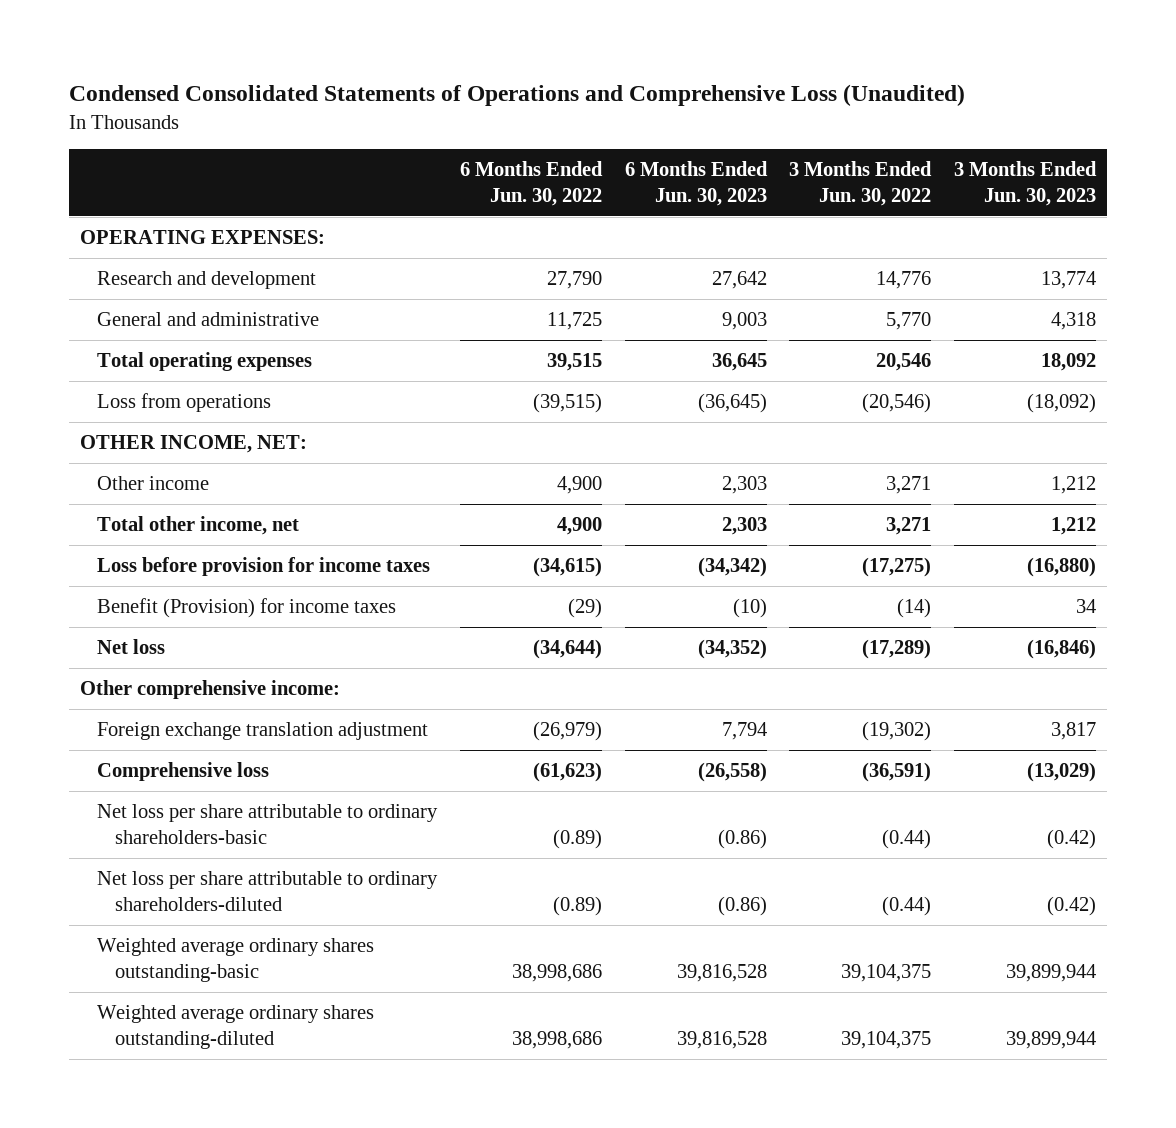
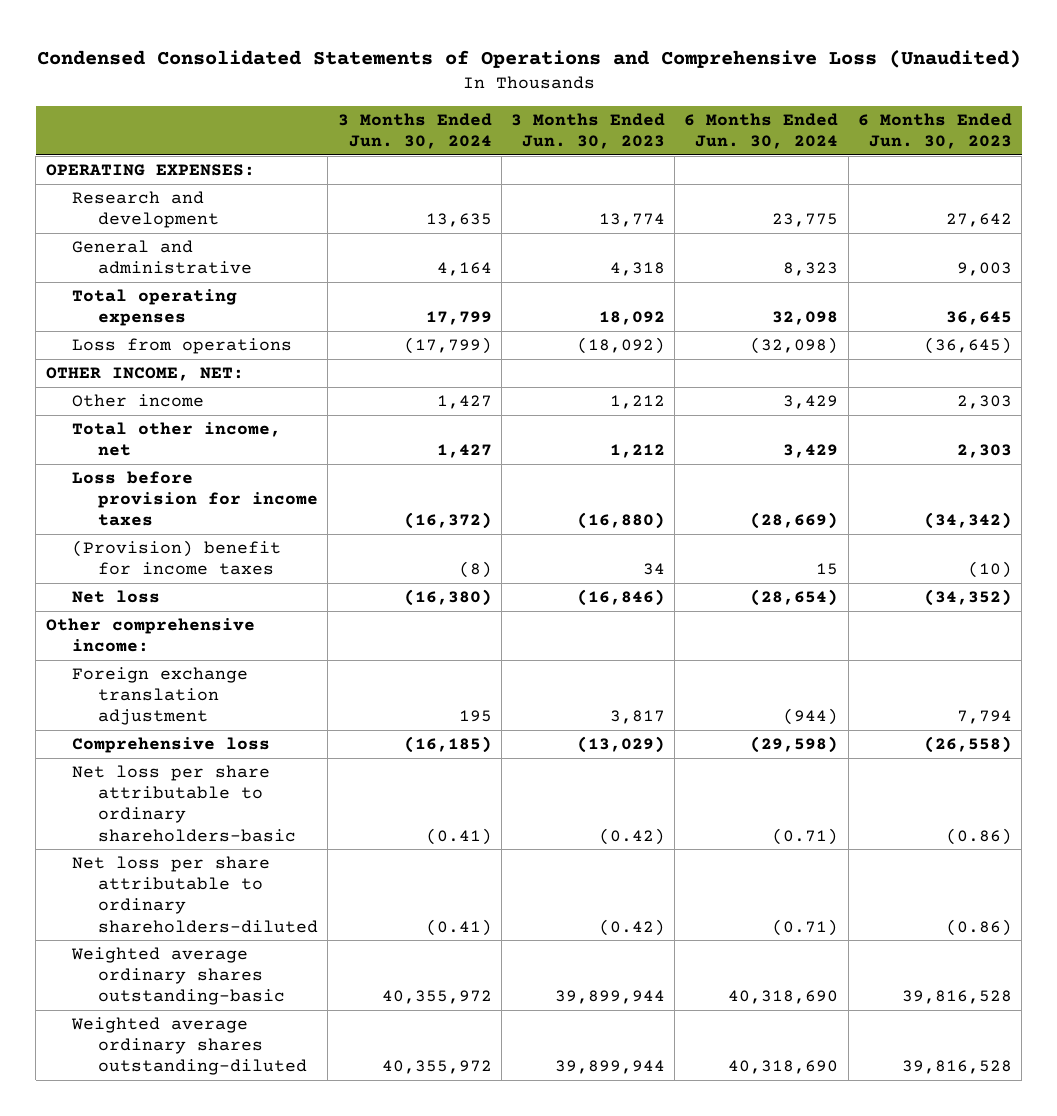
[460,161,604,206] 6 Months Ended Jun. 30, 2022 -> none
[789,161,933,206] 3 Months Ended Jun. 30, 2022 -> none
none -> [337,112,492,150] 3 Months Ended Jun. 30, 2024
none -> [684,112,839,150] 6 Months Ended Jun. 30, 2024
[97,598,397,619] Benefit (Provision) for income taxes -> [71,539,281,576] (Provision) benefit for income taxes

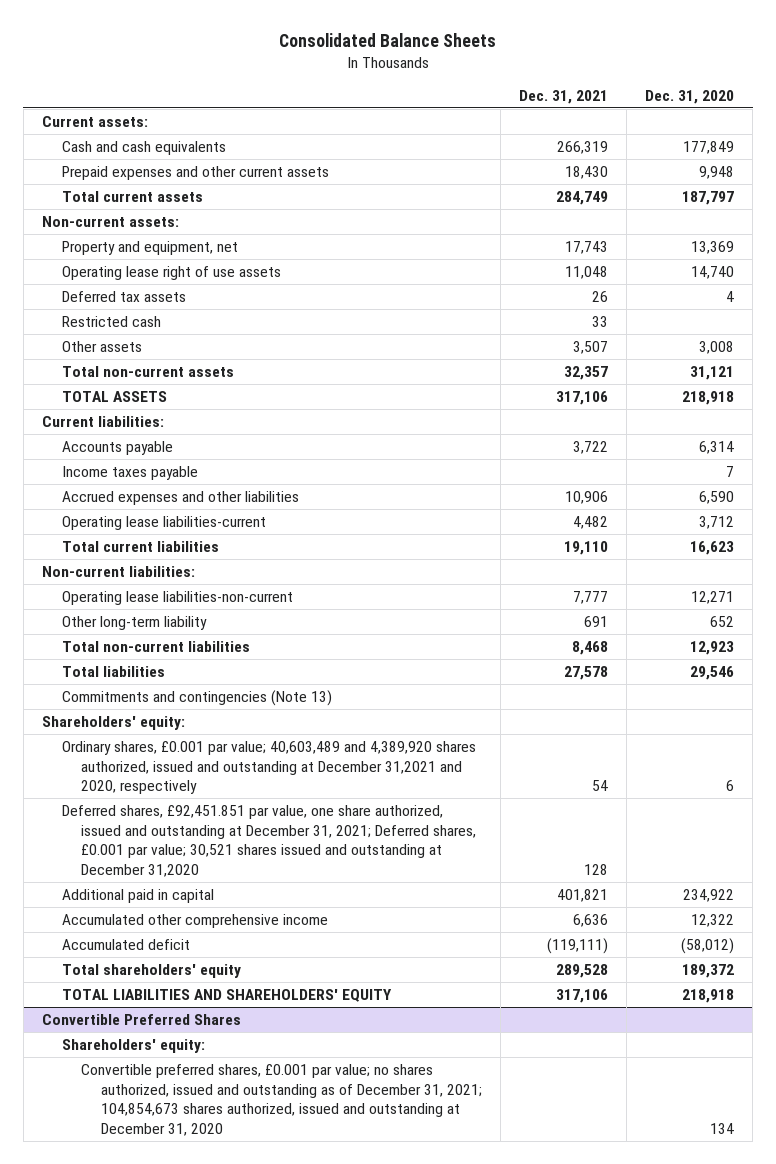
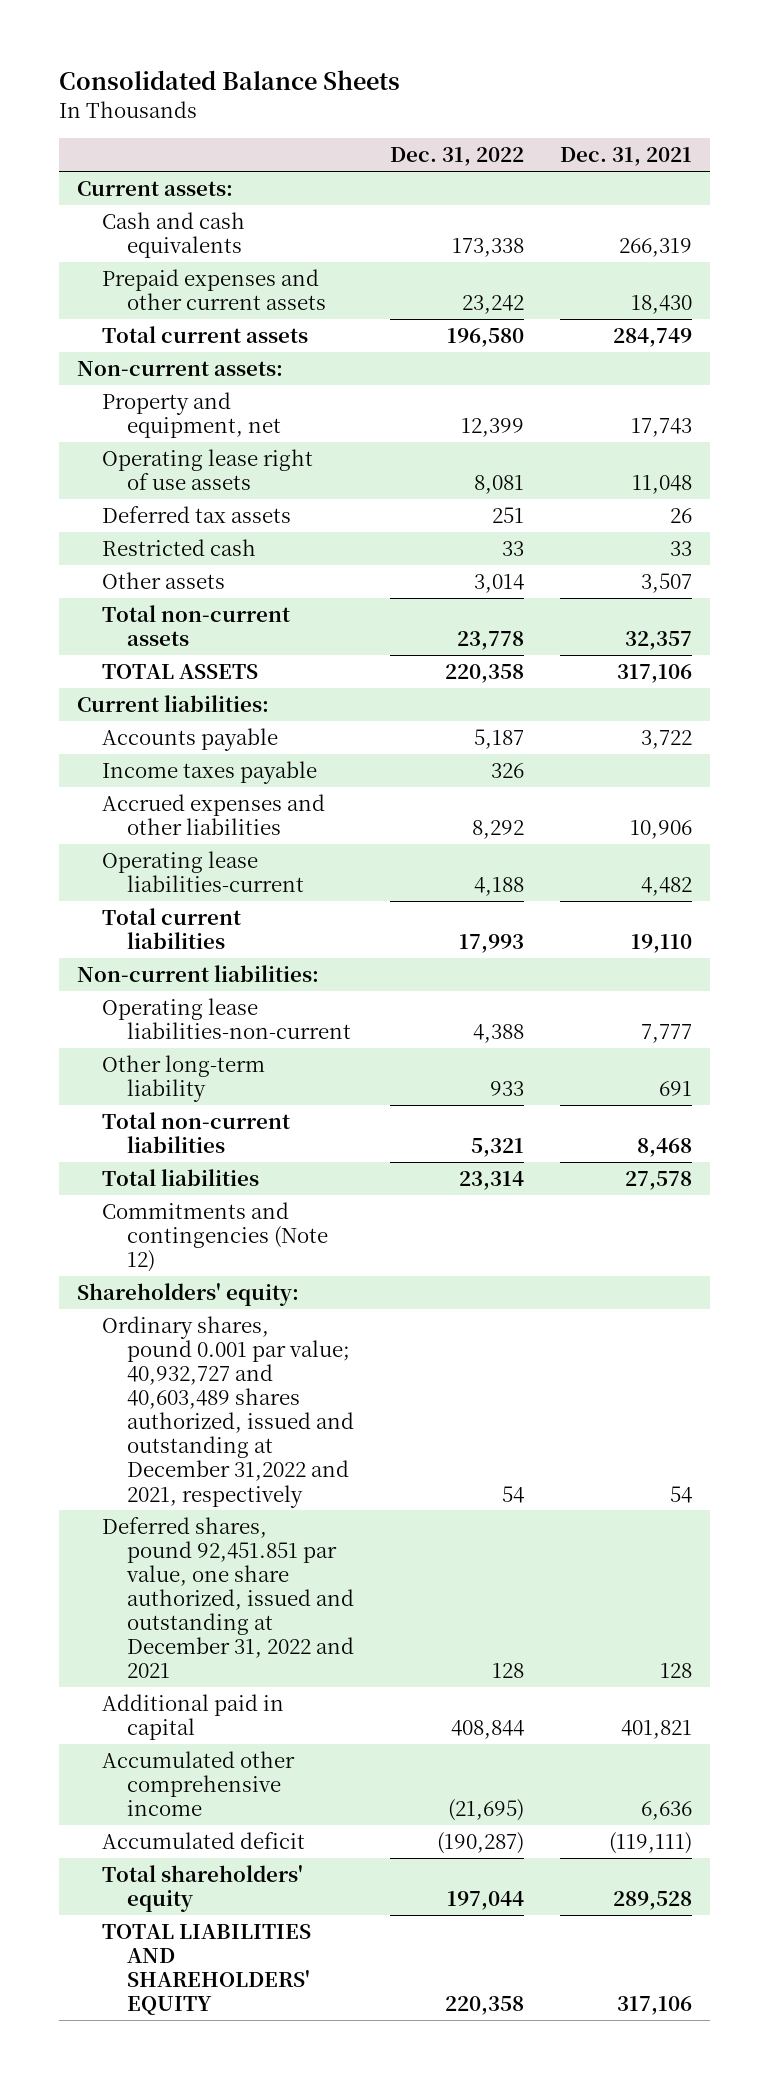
[645,89,735,104] Dec. 31, 2020 -> none
none -> [389,147,524,167] Dec. 31, 2022
[61,689,332,706] Commitments and contingencies (Note 13) -> [101,1201,328,1273] Commitments and contingencies (Note 12)
[61,740,476,795] Ordinary shares, £0.001 par value; 40,603,489 and 4,389,920 shares authorized, issued and outstanding at December 31,2021 and 2020, respectively -> [101,1315,354,1508] Ordinary shares, pound 0.001 par value; 40,932,727 and 40,603,489 shares authorized, issued and outstanding at December 31,2022 and 2021, respectively
[61,804,477,877] Deferred shares, £92,451.851 par value, one share authorized, issued and outstanding at December 31, 2021; Deferred shares, £0.001 par value; 30,521 shares issued and outstanding at December 31,2020 -> [101,1516,354,1679] Deferred shares, pound 92,451.851 par value, one share authorized, issued and outstanding at December 31, 2022 and 2021
[41,1013,241,1025] Convertible Preferred Shares -> none
[61,1038,205,1053] Shareholders' equity: -> none
[81,1063,483,1136] Convertible preferred shares, £0.001 par value; no shares authorized, issued and outstanding as of December 31, 2021; 104,854,673 shares authorized, issued and outstanding at December 31, 2020 -> none

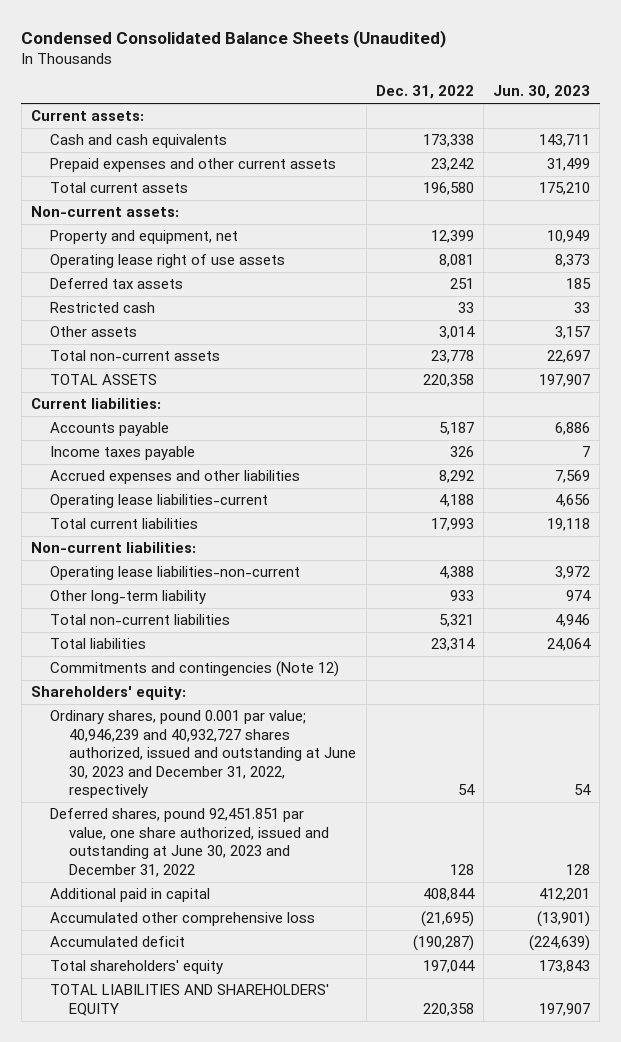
[58,70,400,91] Consolidated Balance Sheets -> [21,30,447,49] Condensed Consolidated Balance Sheets (Unaudited)
[560,147,693,167] Dec. 31, 2021 -> none
none -> [493,85,591,100] Jun. 30, 2023
[101,1315,354,1508] Ordinary shares, pound 0.001 par value; 40,932,727 and 40,603,489 shares authorized, issued and outstanding at December 31,2022 and 2021, respectively -> [50,710,357,799] Ordinary shares, pound 0.001 par value; 40,946,239 and 40,932,727 shares authorized, issued and outstanding at June 30, 2023 and December 31, 2022, respectively
[101,1516,354,1679] Deferred shares, pound 92,451.851 par value, one share authorized, issued and outstanding at December 31, 2022 and 2021 -> [50,808,330,877] Deferred shares, pound 92,451.851 par value, one share authorized, issued and outstanding at June 30, 2023 and December 31, 2022
[101,1750,295,1817] Accumulated other comprehensive income -> [50,912,316,927] Accumulated other comprehensive loss

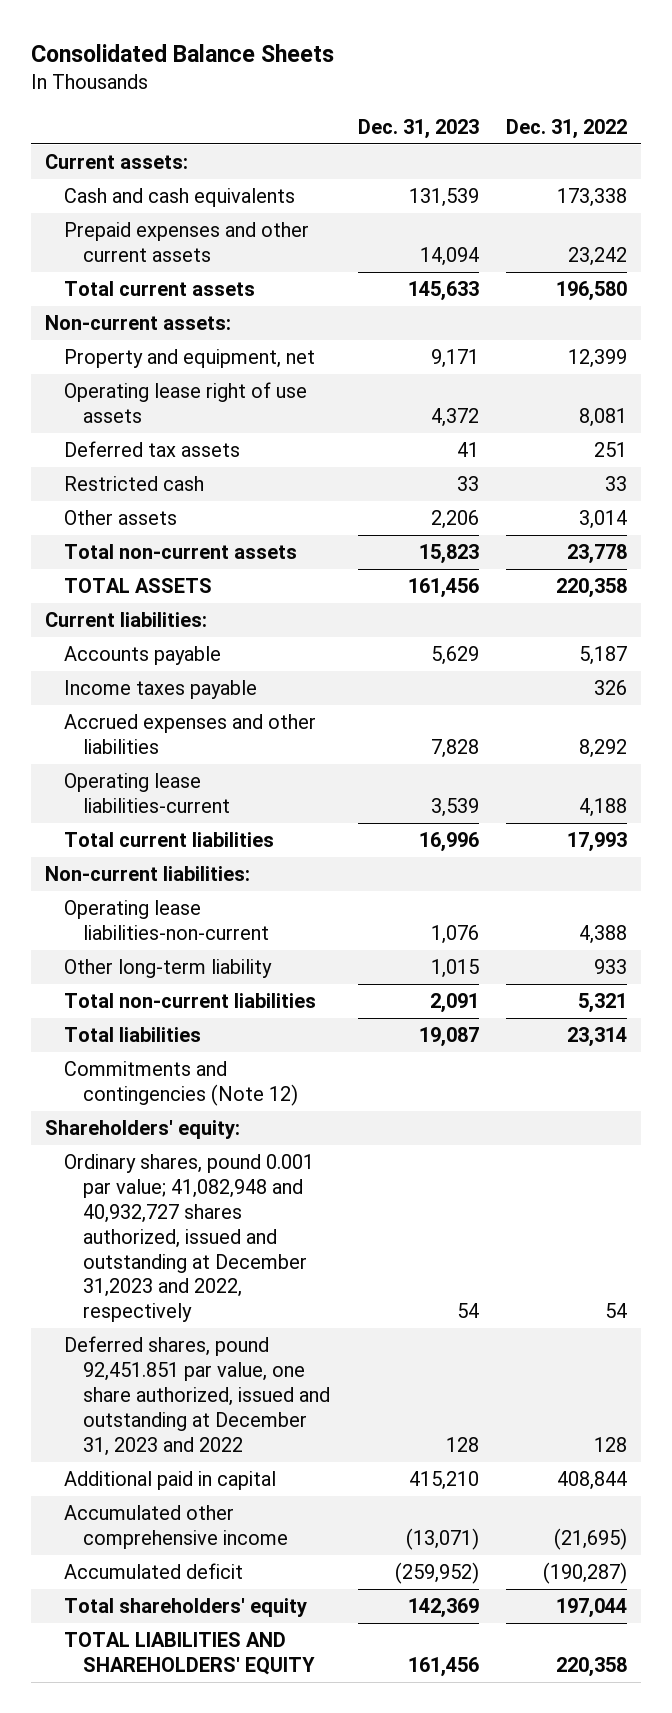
[21,30,447,49] Condensed Consolidated Balance Sheets (Unaudited) -> [30,44,334,63] Consolidated Balance Sheets
[493,85,591,100] Jun. 30, 2023 -> none
none -> [357,118,479,139] Dec. 31, 2023
[50,710,357,799] Ordinary shares, pound 0.001 par value; 40,946,239 and 40,932,727 shares authorized, issued and outstanding at June 30, 2023 and December 31, 2022, respectively -> [63,1154,314,1323] Ordinary shares, pound 0.001 par value; 41,082,948 and 40,932,727 shares authorized, issued and outstanding at December 31,2023 and 2022, respectively
[50,808,330,877] Deferred shares, pound 92,451.851 par value, one share authorized, issued and outstanding at June 30, 2023 and December 31, 2022 -> [63,1336,331,1456] Deferred shares, pound 92,451.851 par value, one share authorized, issued and outstanding at December 31, 2023 and 2022
[50,912,316,927] Accumulated other comprehensive loss -> [63,1505,289,1550] Accumulated other comprehensive income

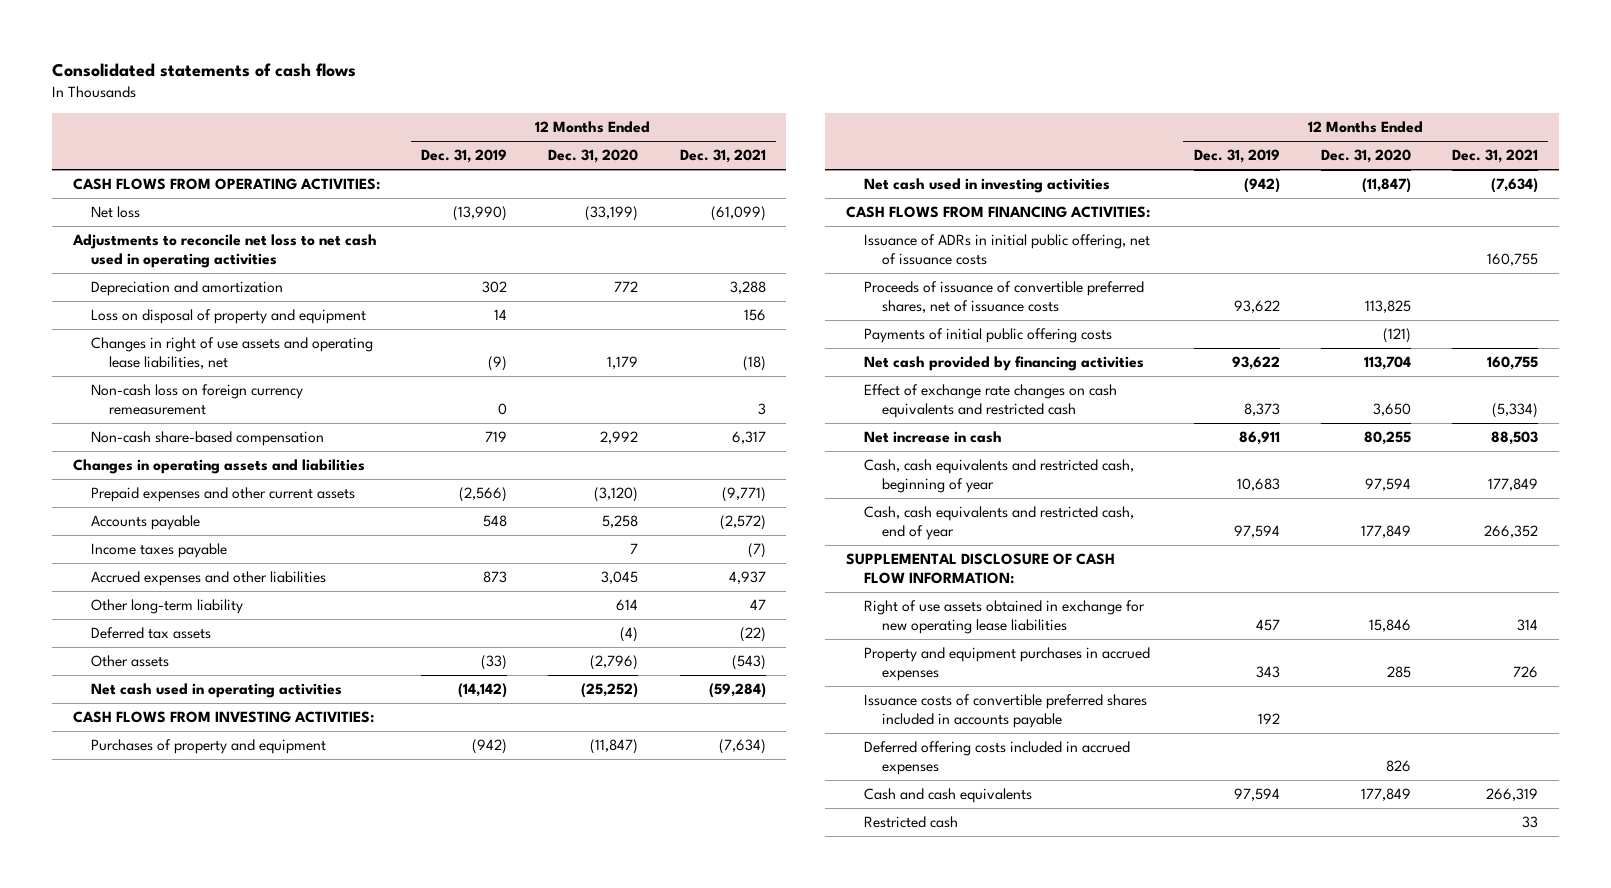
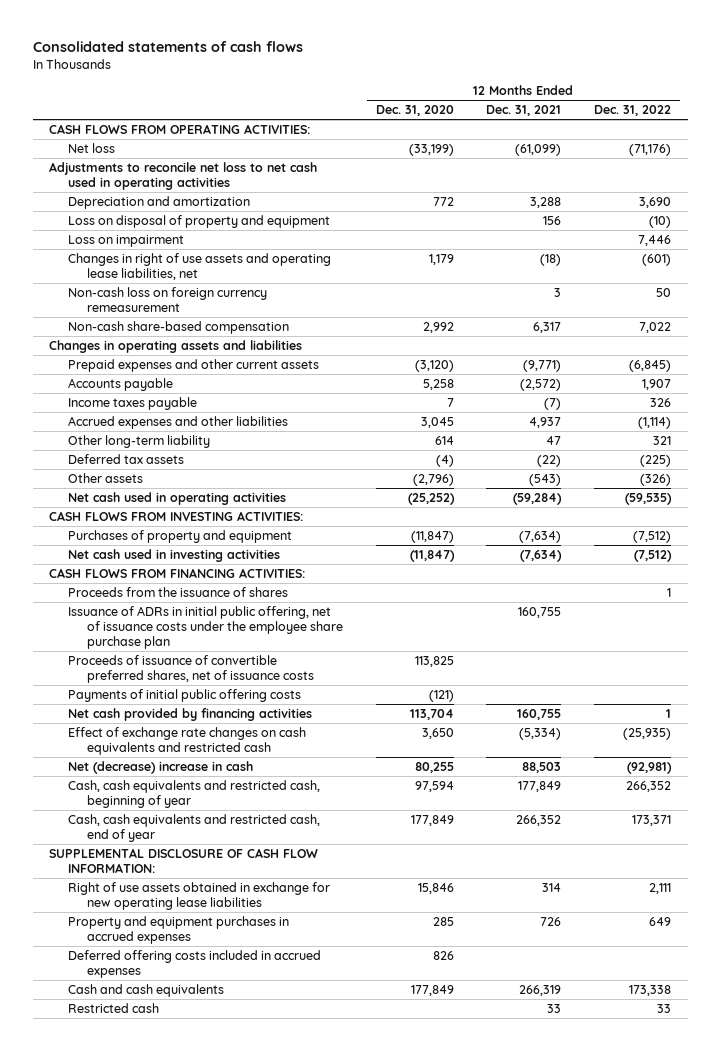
[421,149,508,164] Dec. 31, 2019 -> none
none -> [594,105,672,117] Dec. 31, 2022
none -> [67,234,184,247] Loss on impairment
none -> [67,586,288,597] Proceeds from the issuance of shares
[863,234,1150,266] Issuance of ADRs in initial public offering, net of issuance costs -> [67,605,343,650] Issuance of ADRs in initial public offering, net of issuance costs under the employee share purchase plan
[863,431,1002,444] Net increase in cash -> [67,760,253,774] Net (decrease) increase in cash
[863,694,1147,729] Issuance costs of convertible preferred shares included in accounts payable -> none

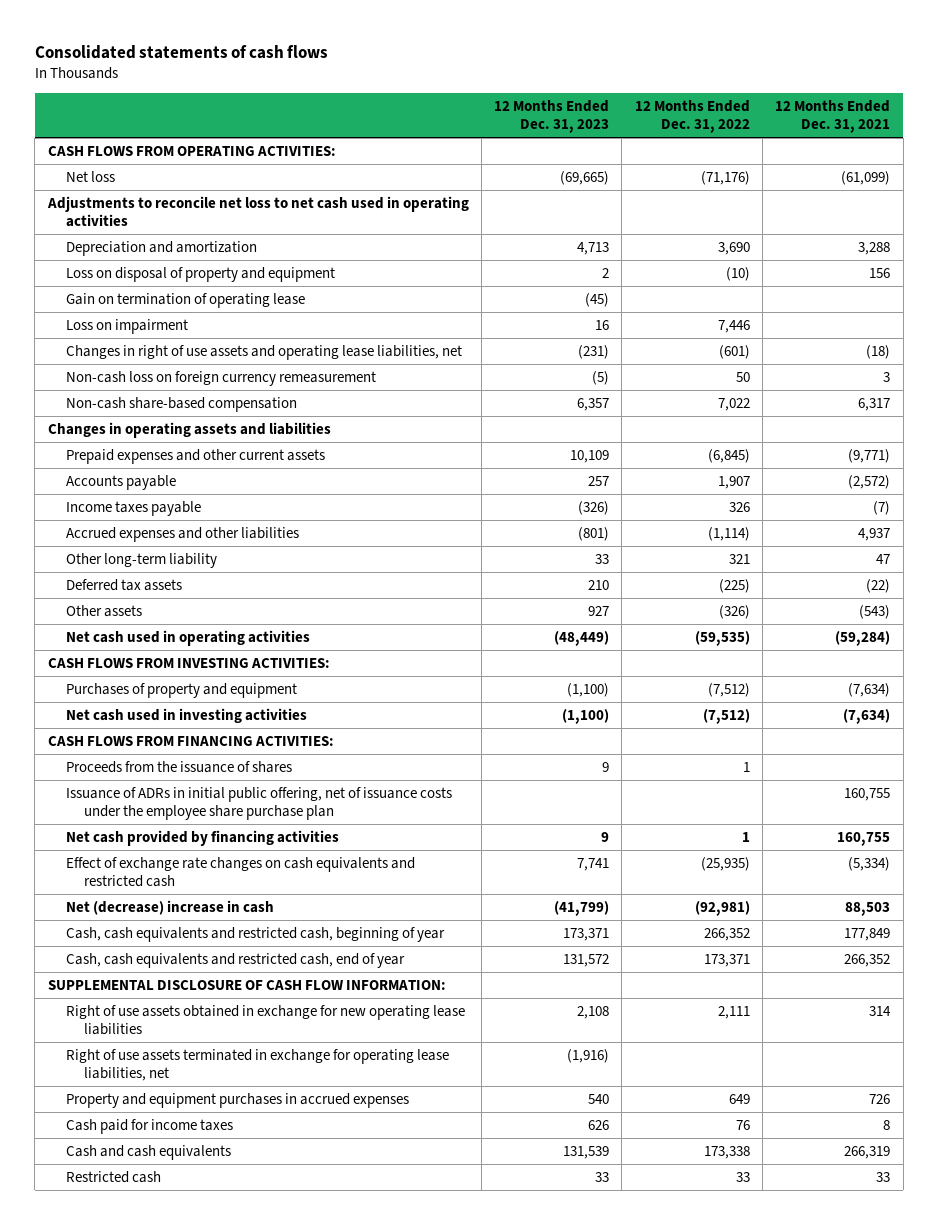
[375,105,454,117] Dec. 31, 2020 -> none
none -> [494,100,610,134] 12 Months Ended Dec. 31, 2023
none -> [65,292,305,308] Gain on termination of operating lease
[67,654,314,684] Proceeds of issuance of convertible preferred shares, net of issuance costs -> none
[67,688,301,702] Payments of initial public offering costs -> none
none -> [65,1048,449,1081] Right of use assets terminated in exchange for operating lease liabilities, net
[67,949,321,979] Deferred offering costs included in accrued expenses -> none
none -> [65,1118,233,1134] Cash paid for income taxes

